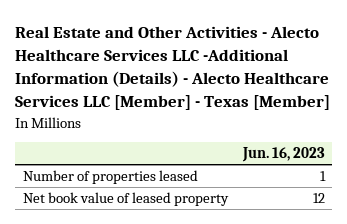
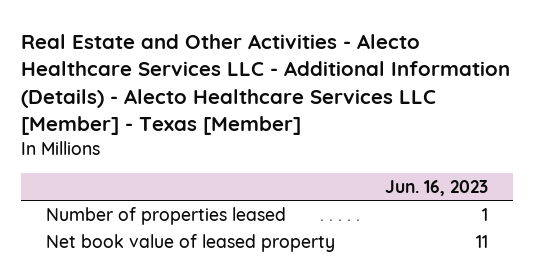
[15,26,331,111] Real Estate and Other Activities - Alecto Healthcare Services LLC -Additional Information (Details) - Alecto Healthcare Services LLC [Member] - Texas [Member] -> [21,33,511,136] Real Estate and Other Activities - Alecto Healthcare Services LLC - Additional Information (Details) - Alecto Healthcare Services LLC [Member] - Texas [Member]
[312,193,325,204] 12 -> [475,234,488,248] 11

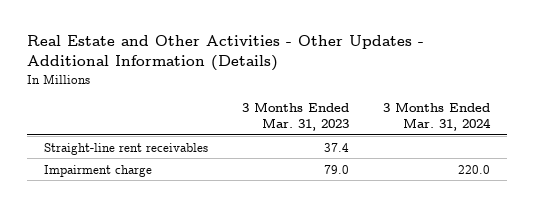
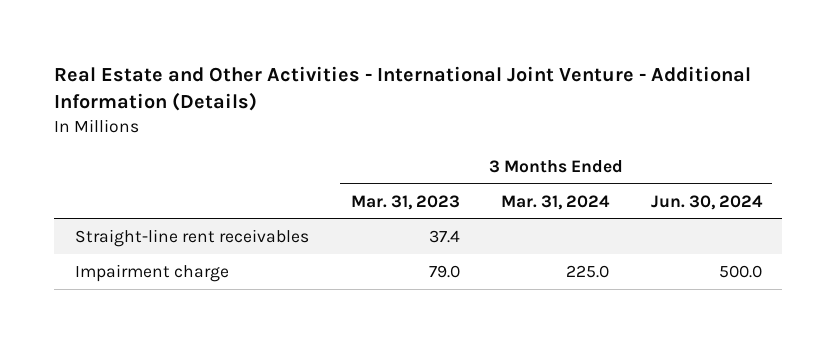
[26,35,424,72] Real Estate and Other Activities - Other Updates - Additional Information (Details) -> [54,66,752,112] Real Estate and Other Activities - International Joint Venture - Additional Information (Details)
none -> [650,194,763,210] Jun. 30, 2024
[458,164,491,174] 220.0 -> [566,264,610,278] 225.0

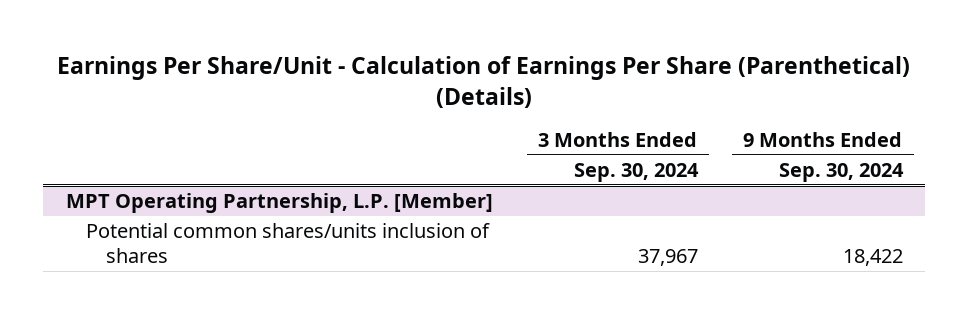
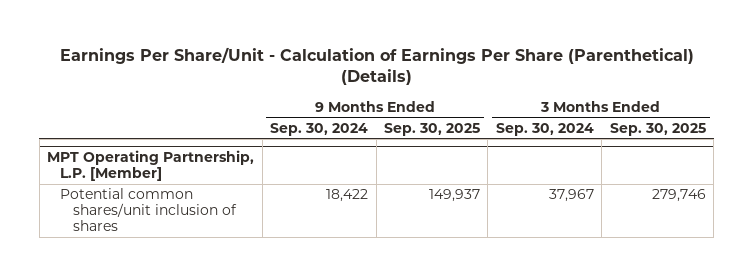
none -> [384,122,481,136] Sep. 30, 2025
none -> [609,122,706,136] Sep. 30, 2025
[85,223,490,263] Potential common shares/units inclusion of shares -> [60,188,238,232] Potential common shares/unit inclusion of shares

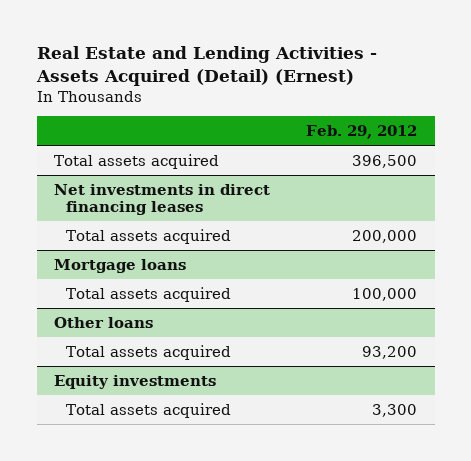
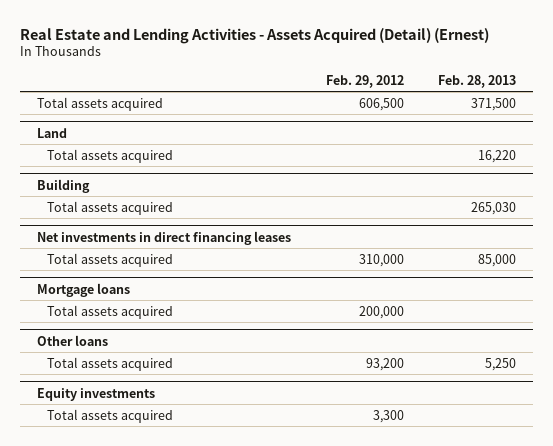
none -> [437,74,516,88] Feb. 28, 2013
[351,154,417,168] 396,500 -> [358,97,404,111] 606,500
none -> [37,127,68,138] Land
none -> [46,148,173,163] Total assets acquired
none -> [37,178,91,193] Building
none -> [46,200,173,215] Total assets acquired
[351,229,417,243] 200,000 -> [358,253,404,267] 310,000
[351,287,417,301] 100,000 -> [358,305,404,319] 200,000

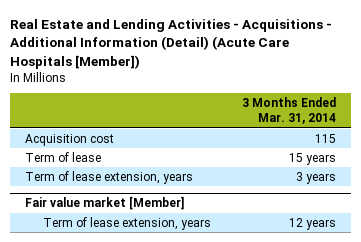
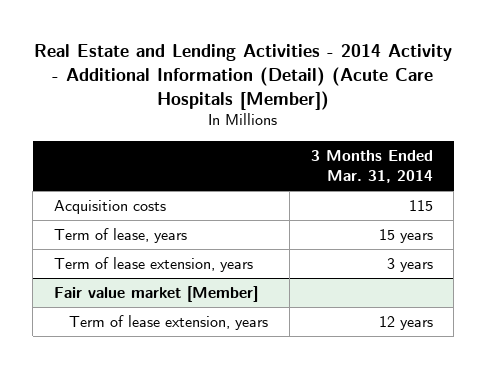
[10,18,333,69] Real Estate and Lending Activities - Acquisitions - Additional Information (Detail) (Acute Care Hospitals [Member]) -> [34,43,453,110] Real Estate and Lending Activities - 2014 Activity - Additional Information (Detail) (Acute Care Hospitals [Member])
[25,133,115,146] Acquisition cost -> [54,200,167,215] Acquisition costs
[25,151,102,162] Term of lease -> [54,228,188,244] Term of lease, years

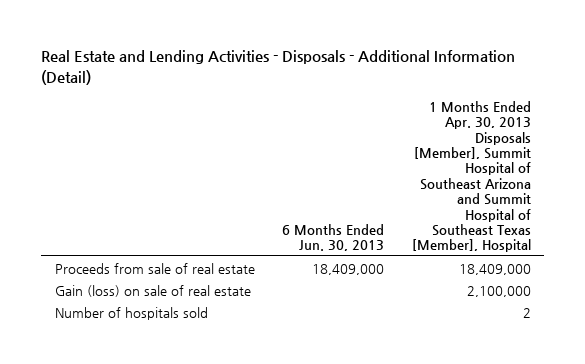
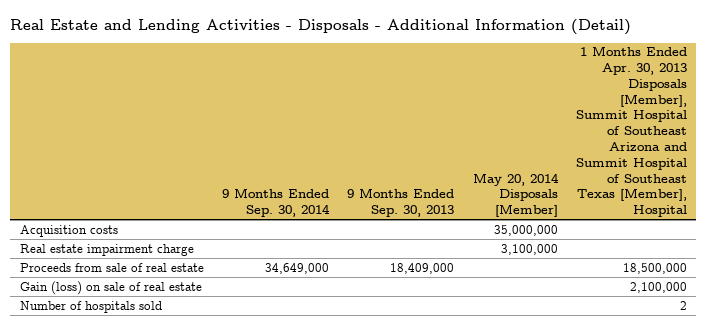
[282,224,385,252] 6 Months Ended Jun. 30, 2013 -> none
none -> [222,188,331,218] 9 Months Ended Sep. 30, 2014
none -> [347,188,455,218] 9 Months Ended Sep. 30, 2013
none -> [472,172,559,218] May 20, 2014 Disposals [Member]
none -> [19,224,118,237] Acquisition costs
none -> [19,243,194,256] Real estate impairment charge
[458,263,531,275] 18,409,000 -> [623,262,688,274] 18,500,000

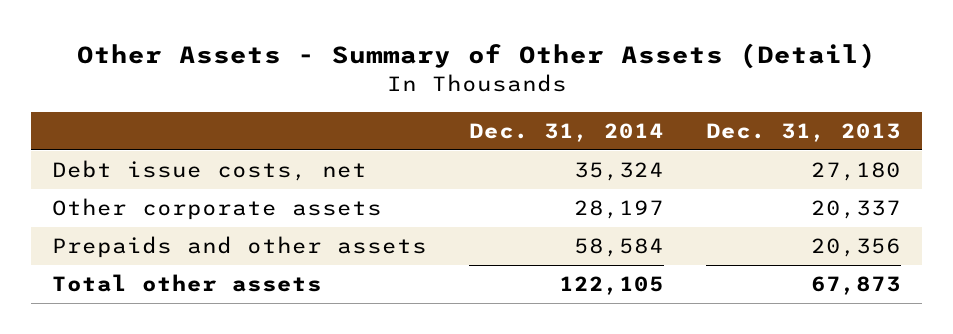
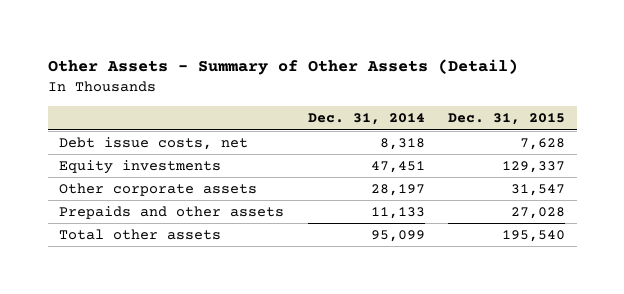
[706,122,902,142] Dec. 31, 2013 -> none
none -> [447,113,565,126] Dec. 31, 2015
[574,162,665,182] 35,324 -> [379,138,425,151] 8,318
none -> [59,160,222,175] Equity investments
[574,238,665,258] 58,584 -> [370,207,425,220] 11,133
[559,276,665,296] 122,105 -> [370,230,425,243] 95,099

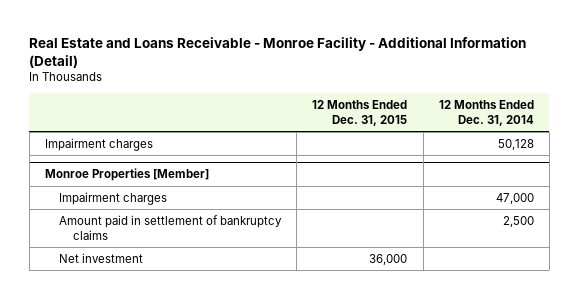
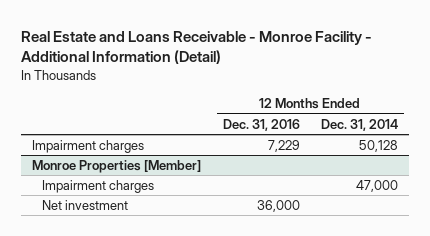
[312,100,408,126] 12 Months Ended Dec. 31, 2015 -> none
none -> [222,118,300,131] Dec. 31, 2016
[59,214,283,240] Amount paid in settlement of bankruptcy claims -> none

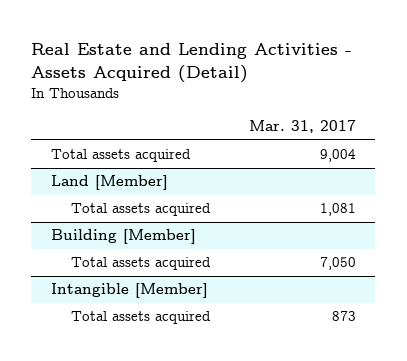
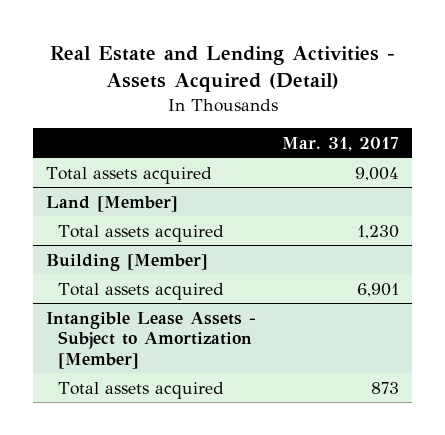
[320,203,357,217] 1,081 -> [357,224,400,239] 1,230
[50,283,208,299] Intangible [Member] -> none
[320,257,357,271] 7,050 -> [357,282,400,297] 6,901
none -> [45,311,256,369] Intangible Lease Assets - Subject to Amortization [Member]

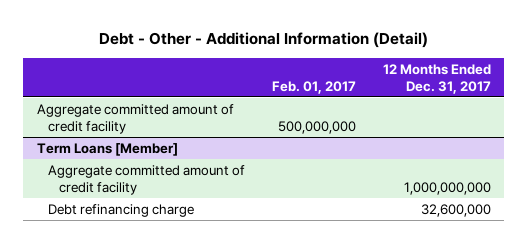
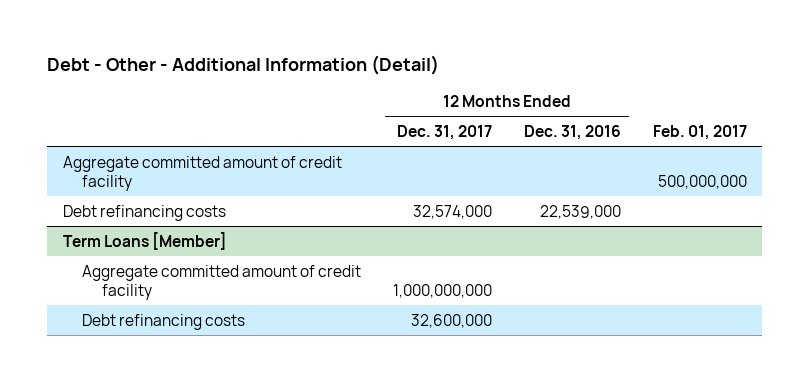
none -> [523,125,621,141] Dec. 31, 2016
none -> [62,204,226,221] Debt refinancing costs
[47,203,194,217] Debt refinancing charge -> [82,313,246,330] Debt refinancing costs

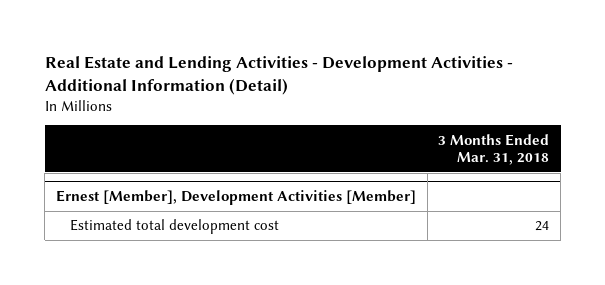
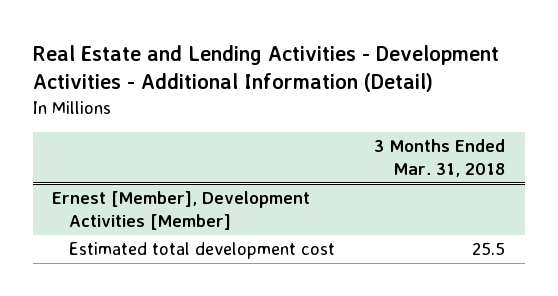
[535,221,550,232] 24 -> [472,242,506,256] 25.5

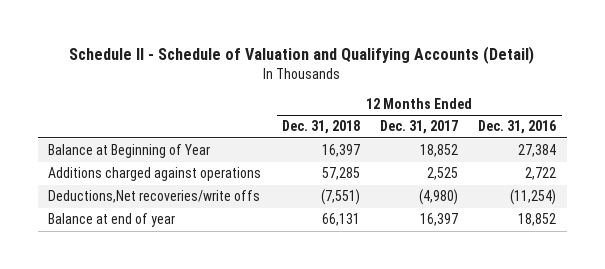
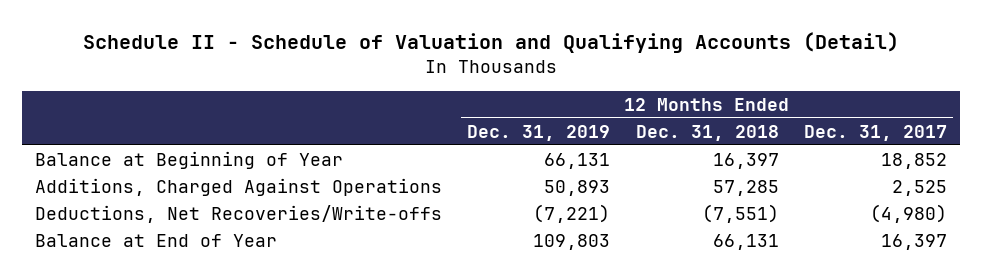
[478,120,557,135] Dec. 31, 2016 -> none
none -> [467,124,611,141] Dec. 31, 2019
[48,167,262,182] Additions charged against operations -> [34,177,442,196] Additions, Charged Against Operations
[48,190,261,204] Deductions,Net recoveries/write offs -> [34,204,442,223] Deductions, Net Recoveries/Write-offs
[48,213,176,228] Balance at end of year -> [34,233,277,247] Balance at End of Year

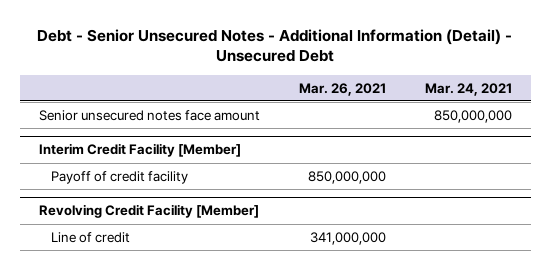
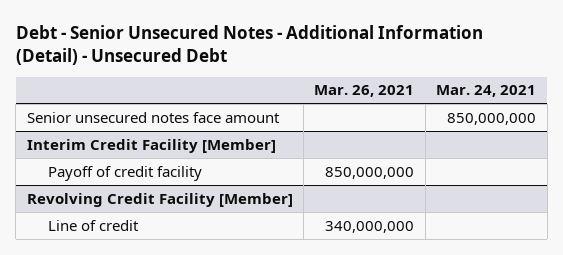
[309,231,386,245] 341,000,000 -> [325,220,415,233] 340,000,000

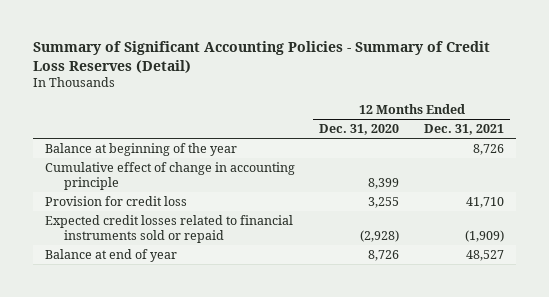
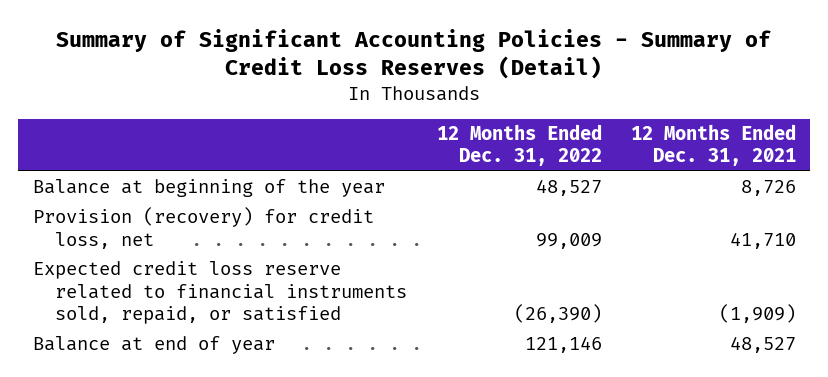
[319,124,400,136] Dec. 31, 2020 -> none
none -> [436,123,602,167] 12 Months Ended Dec. 31, 2022
[44,162,295,191] Cumulative effect of change in accounting principle -> none
[44,196,187,207] Provision for credit loss -> [32,207,374,249] Provision (recovery) for credit loss, net
[44,215,293,244] Expected credit losses related to financial instruments sold or repaid -> [32,261,408,325] Expected credit loss reserve related to financial instruments sold, repaid, or satisfied

